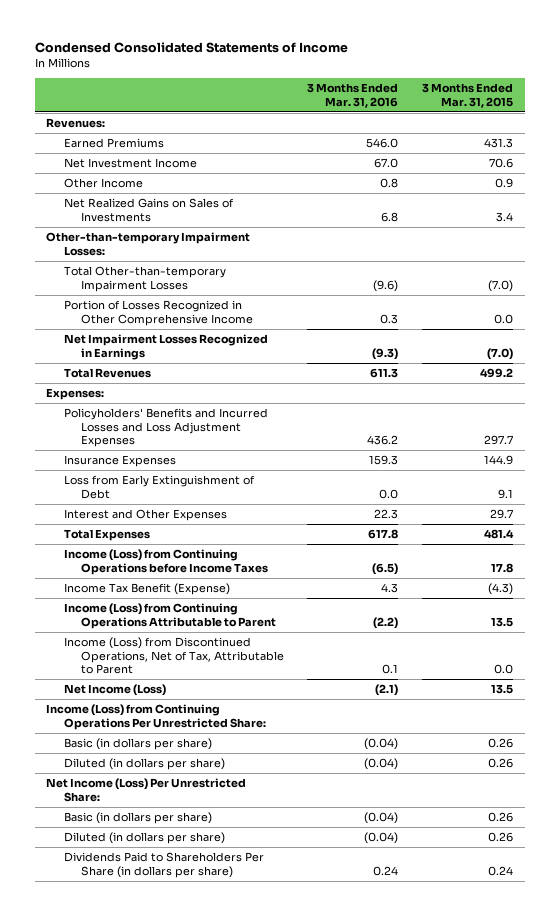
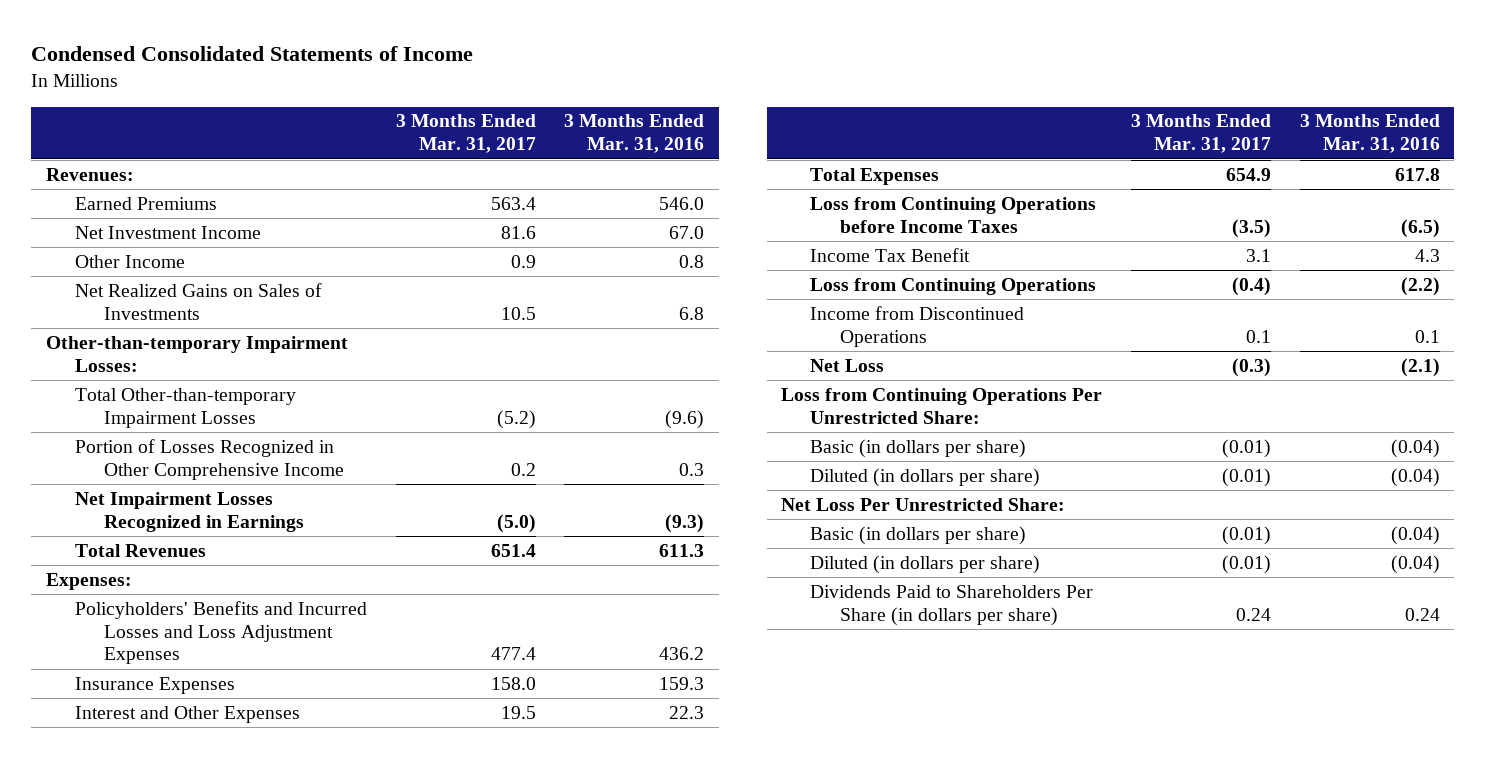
[422,82,514,108] 3 Months Ended Mar. 31, 2015 -> none
none -> [395,114,536,154] 3 Months Ended Mar. 31, 2017
[63,475,255,499] Loss from Early Extinguishment of Debt -> none
[63,549,268,575] Income (Loss) from Continuing Operations before Income Taxes -> [810,196,1097,233] Loss from Continuing Operations before Income Taxes
[63,583,230,596] Income Tax Benefit (Expense) -> [810,247,971,262] Income Tax Benefit
[63,603,276,629] Income (Loss) from Continuing Operations Attributable to Parent -> [810,277,1097,295] Loss from Continuing Operations
[63,637,284,675] Income (Loss) from Discontinued Operations, Net of Tax, Attributable to Parent -> [810,305,1025,347] Income from Discontinued Operations
[63,684,166,697] Net Income (Loss) -> [810,358,885,372] Net Loss
[46,704,266,730] Income (Loss) from Continuing Operations Per Unrestricted Share: -> [781,387,1103,424] Loss from Continuing Operations Per Unrestricted Share:
[46,778,247,802] Net Income (Loss) Per Unrestricted Share: -> [781,497,1066,511] Net Loss Per Unrestricted Share:

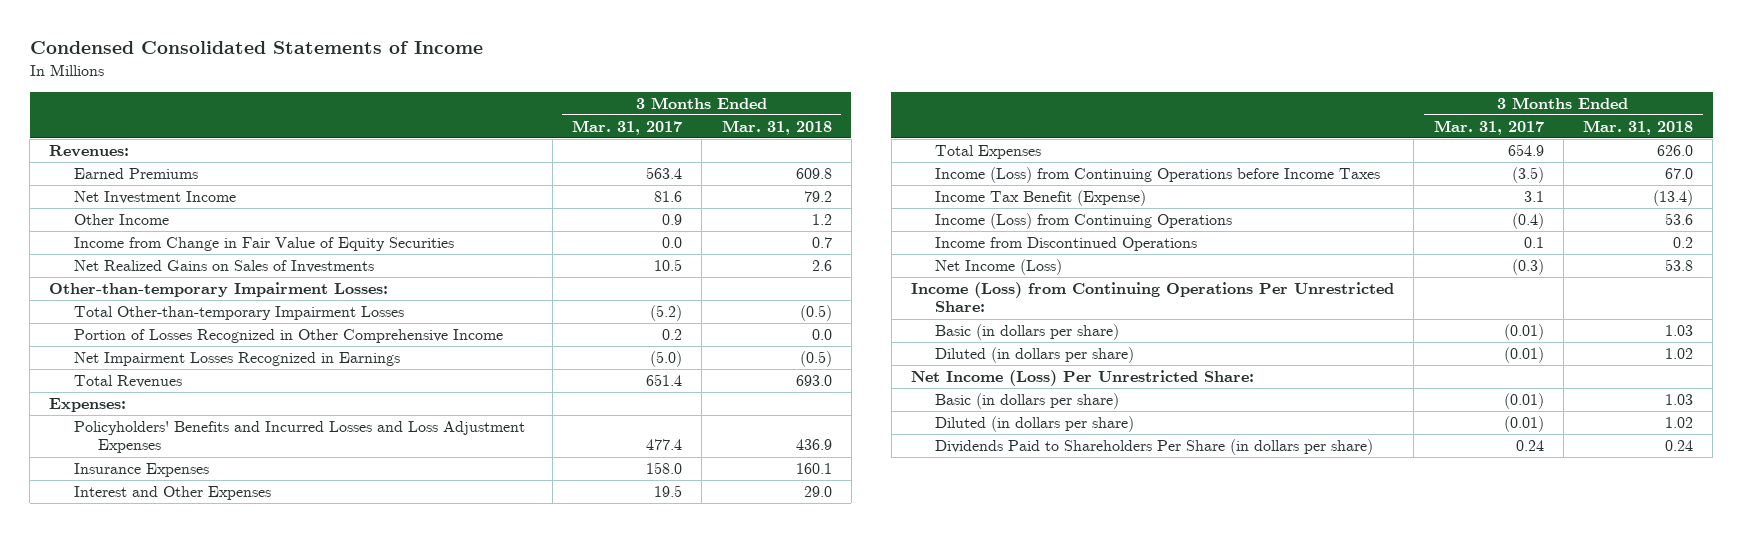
[564,114,705,154] 3 Months Ended Mar. 31, 2016 -> none
none -> [721,119,832,135] Mar. 31, 2018
none -> [73,237,454,252] Income from Change in Fair Value of Equity Securities
[810,196,1097,233] Loss from Continuing Operations before Income Taxes -> [935,167,1381,184] Income (Loss) from Continuing Operations before Income Taxes
[810,247,971,262] Income Tax Benefit -> [935,190,1147,207] Income Tax Benefit (Expense)
[810,277,1097,295] Loss from Continuing Operations -> [935,213,1233,230] Income (Loss) from Continuing Operations
[810,358,885,372] Net Loss -> [935,259,1063,276] Net Income (Loss)
[781,387,1103,424] Loss from Continuing Operations Per Unrestricted Share: -> [910,282,1394,313] Income (Loss) from Continuing Operations Per Unrestricted Share:
[781,497,1066,511] Net Loss Per Unrestricted Share: -> [910,370,1254,387] Net Income (Loss) Per Unrestricted Share:

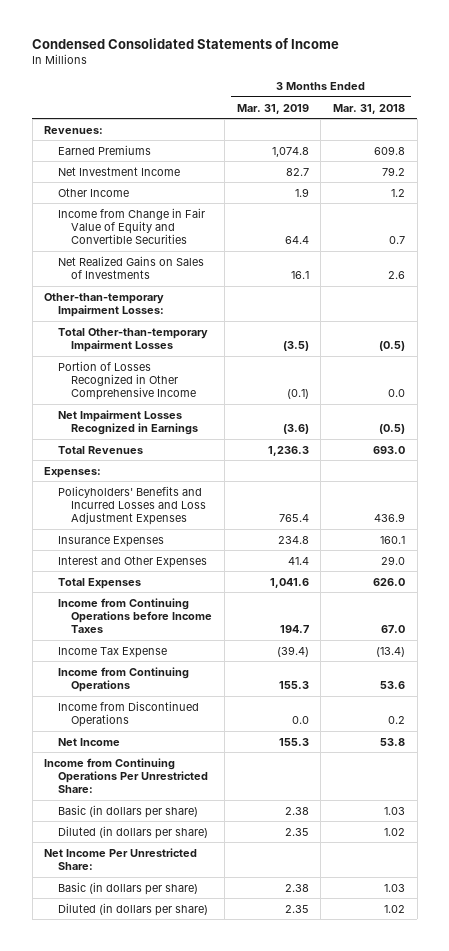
[571,119,682,135] Mar. 31, 2017 -> none
none -> [236,103,309,114] Mar. 31, 2019
[73,237,454,252] Income from Change in Fair Value of Equity Securities -> [57,207,205,245] Income from Change in Fair Value of Equity and Convertible Securities
[935,167,1381,184] Income (Loss) from Continuing Operations before Income Taxes -> [57,597,213,634] Income from Continuing Operations before Income Taxes
[935,190,1147,207] Income Tax Benefit (Expense) -> [57,646,167,658] Income Tax Expense
[935,213,1233,230] Income (Loss) from Continuing Operations -> [57,666,189,692] Income from Continuing Operations
[935,259,1063,276] Net Income (Loss) -> [57,737,120,746] Net Income
[910,282,1394,313] Income (Loss) from Continuing Operations Per Unrestricted Share: -> [44,757,208,794] Income from Continuing Operations Per Unrestricted Share:
[910,370,1254,387] Net Income (Loss) Per Unrestricted Share: -> [44,847,198,870] Net Income Per Unrestricted Share:
[935,439,1374,456] Dividends Paid to Shareholders Per Share (in dollars per share) -> none

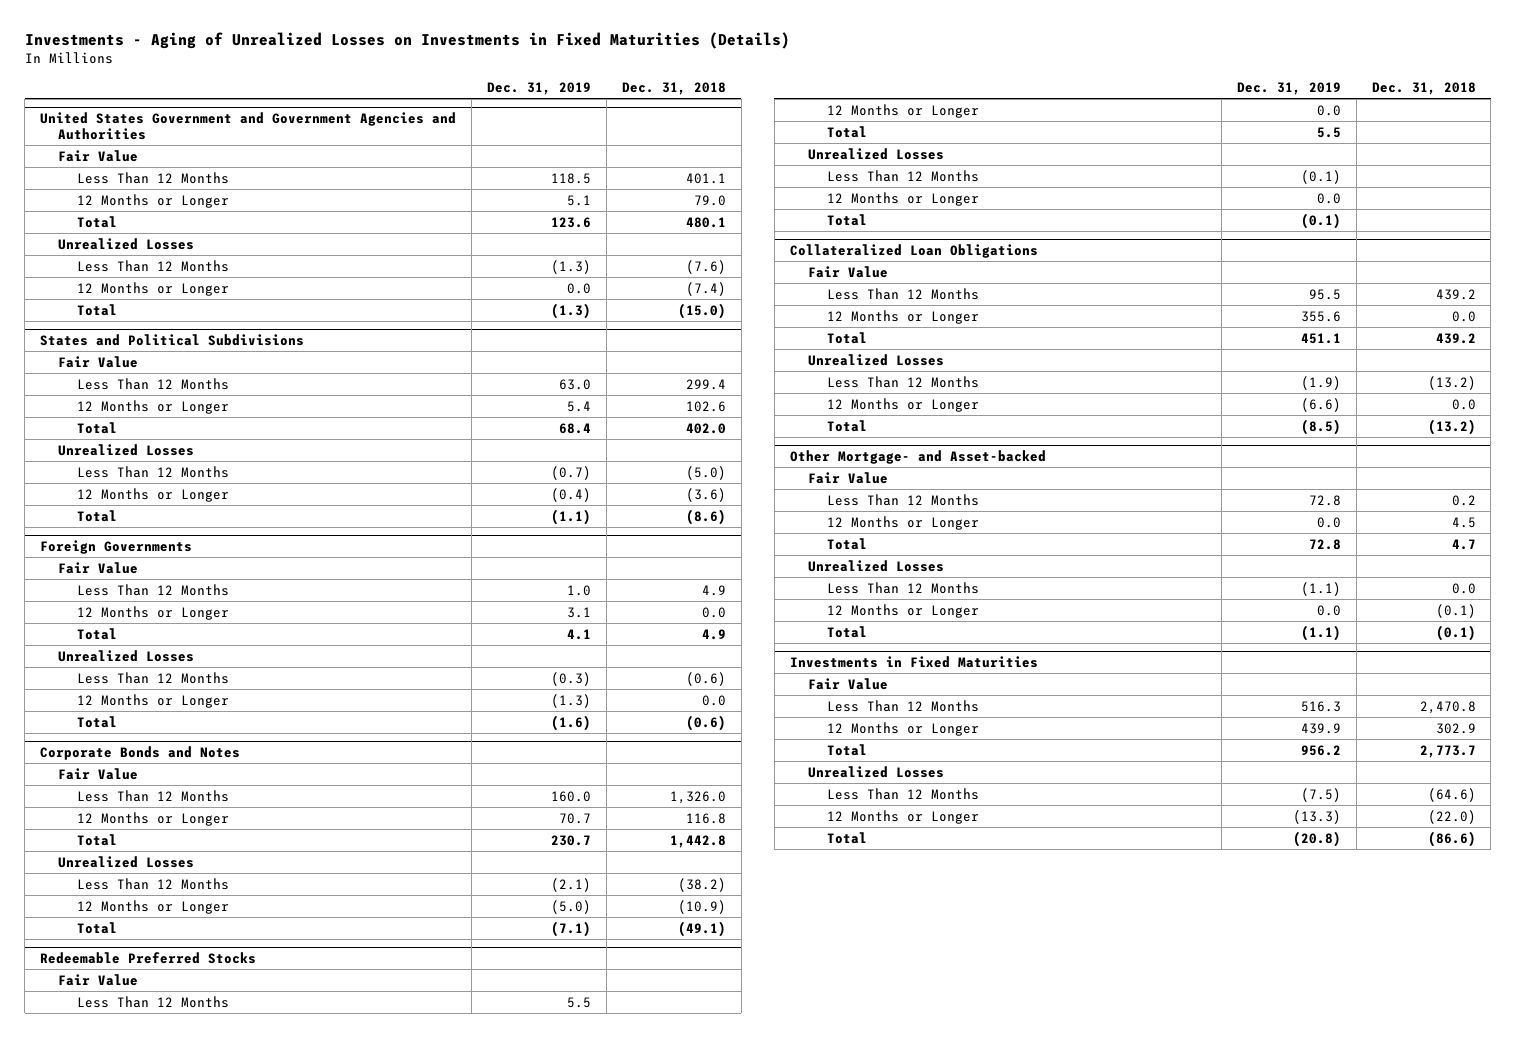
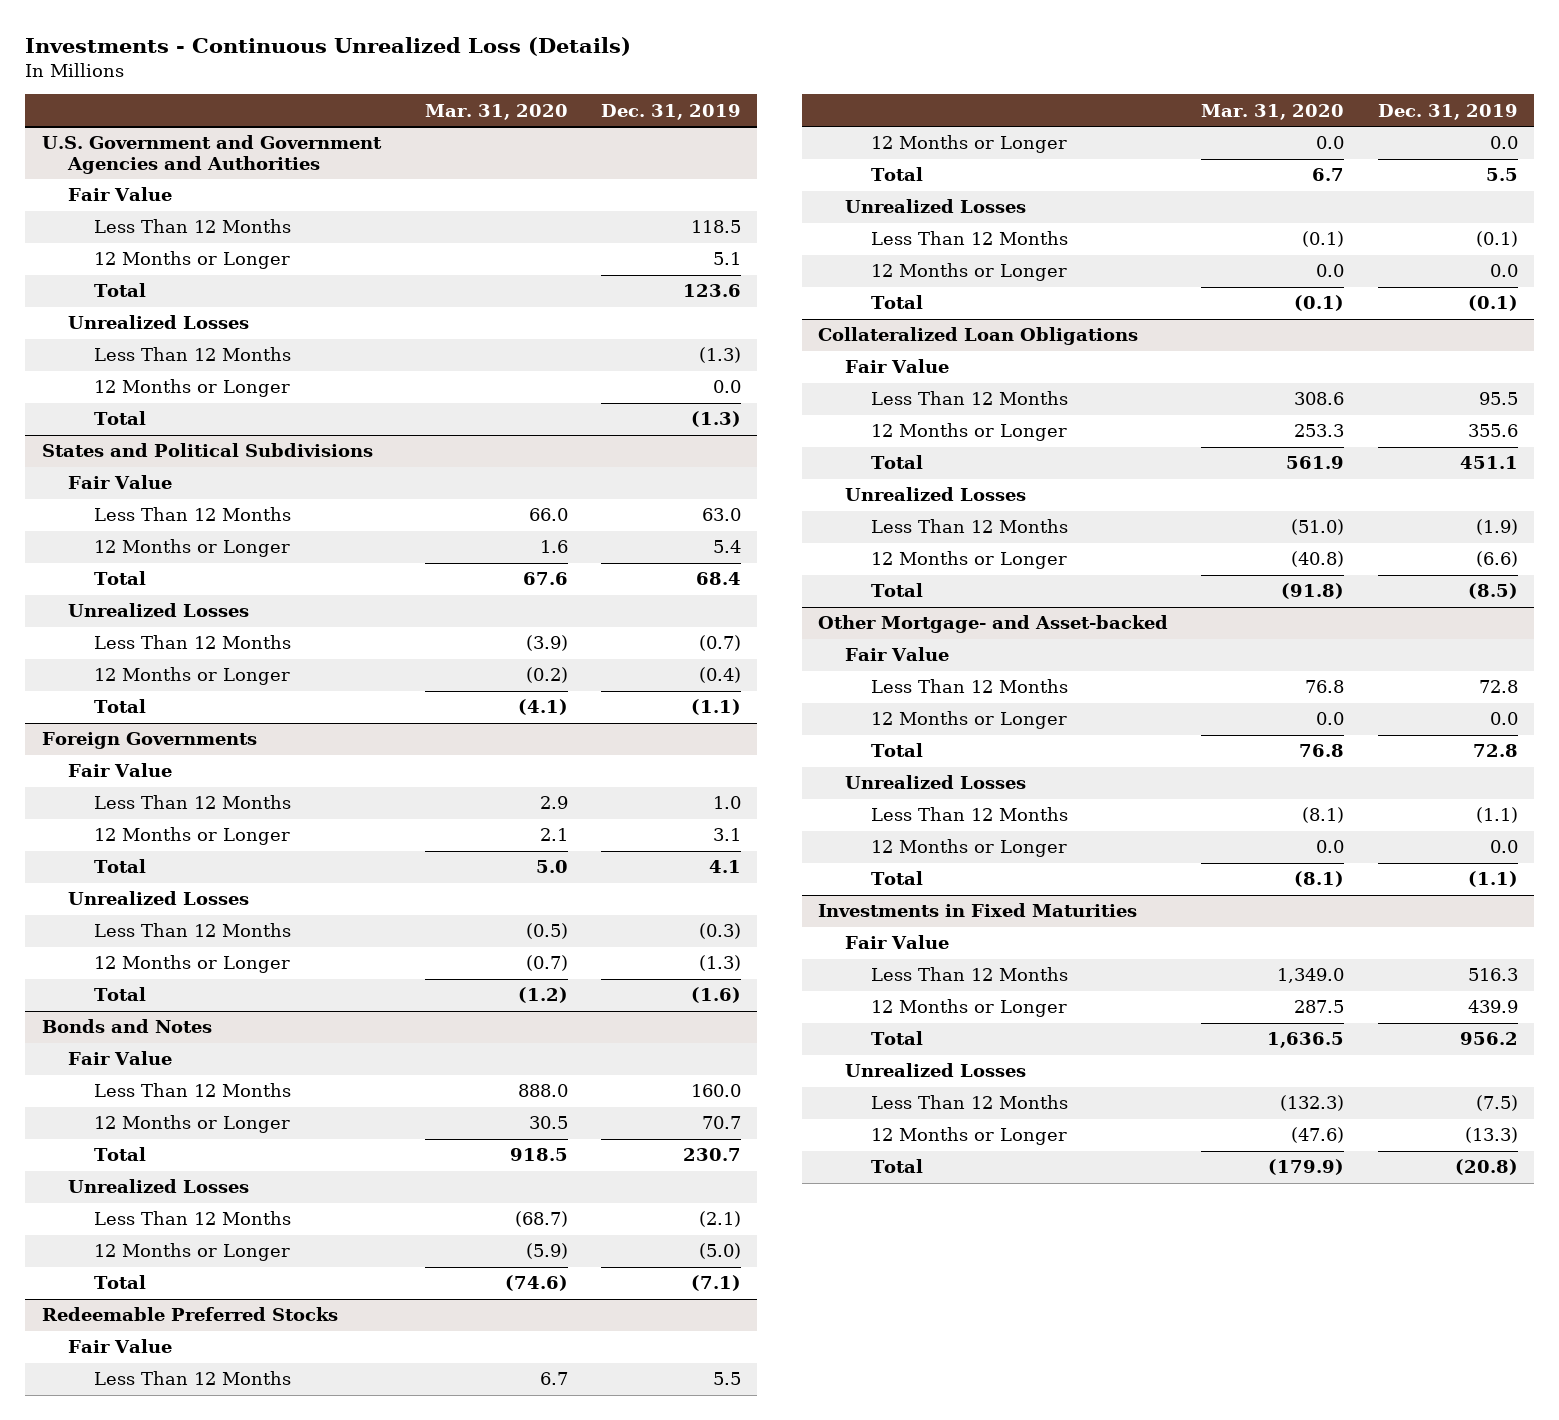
[24,32,790,50] Investments - Aging of Unrealized Losses on Investments in Fixed Maturities (Details) -> [25,36,632,56] Investments - Continuous Unrealized Loss (Details)
[621,81,726,95] Dec. 31, 2018 -> none
none -> [424,103,568,120] Mar. 31, 2020
[40,111,457,141] United States Government and Government Agencies and Authorities -> [41,135,382,174] U.S. Government and Government Agencies and Authorities
[40,745,241,760] Corporate Bonds and Notes -> [41,1019,212,1034] Bonds and Notes

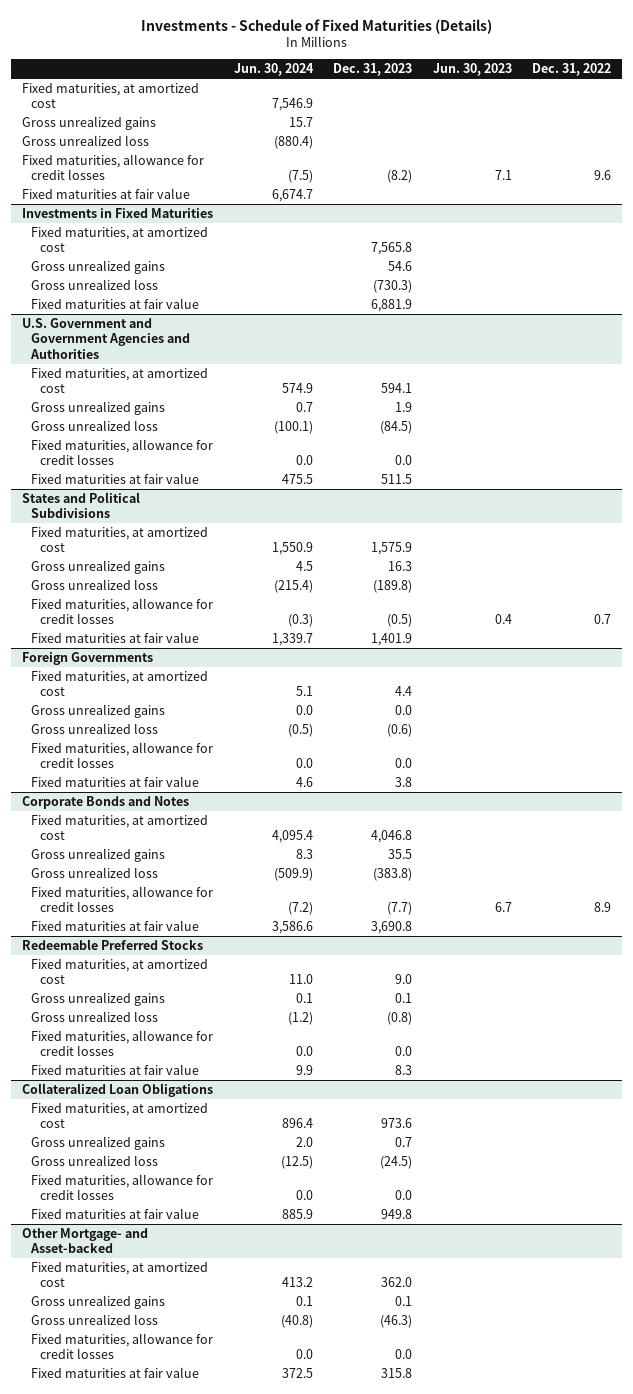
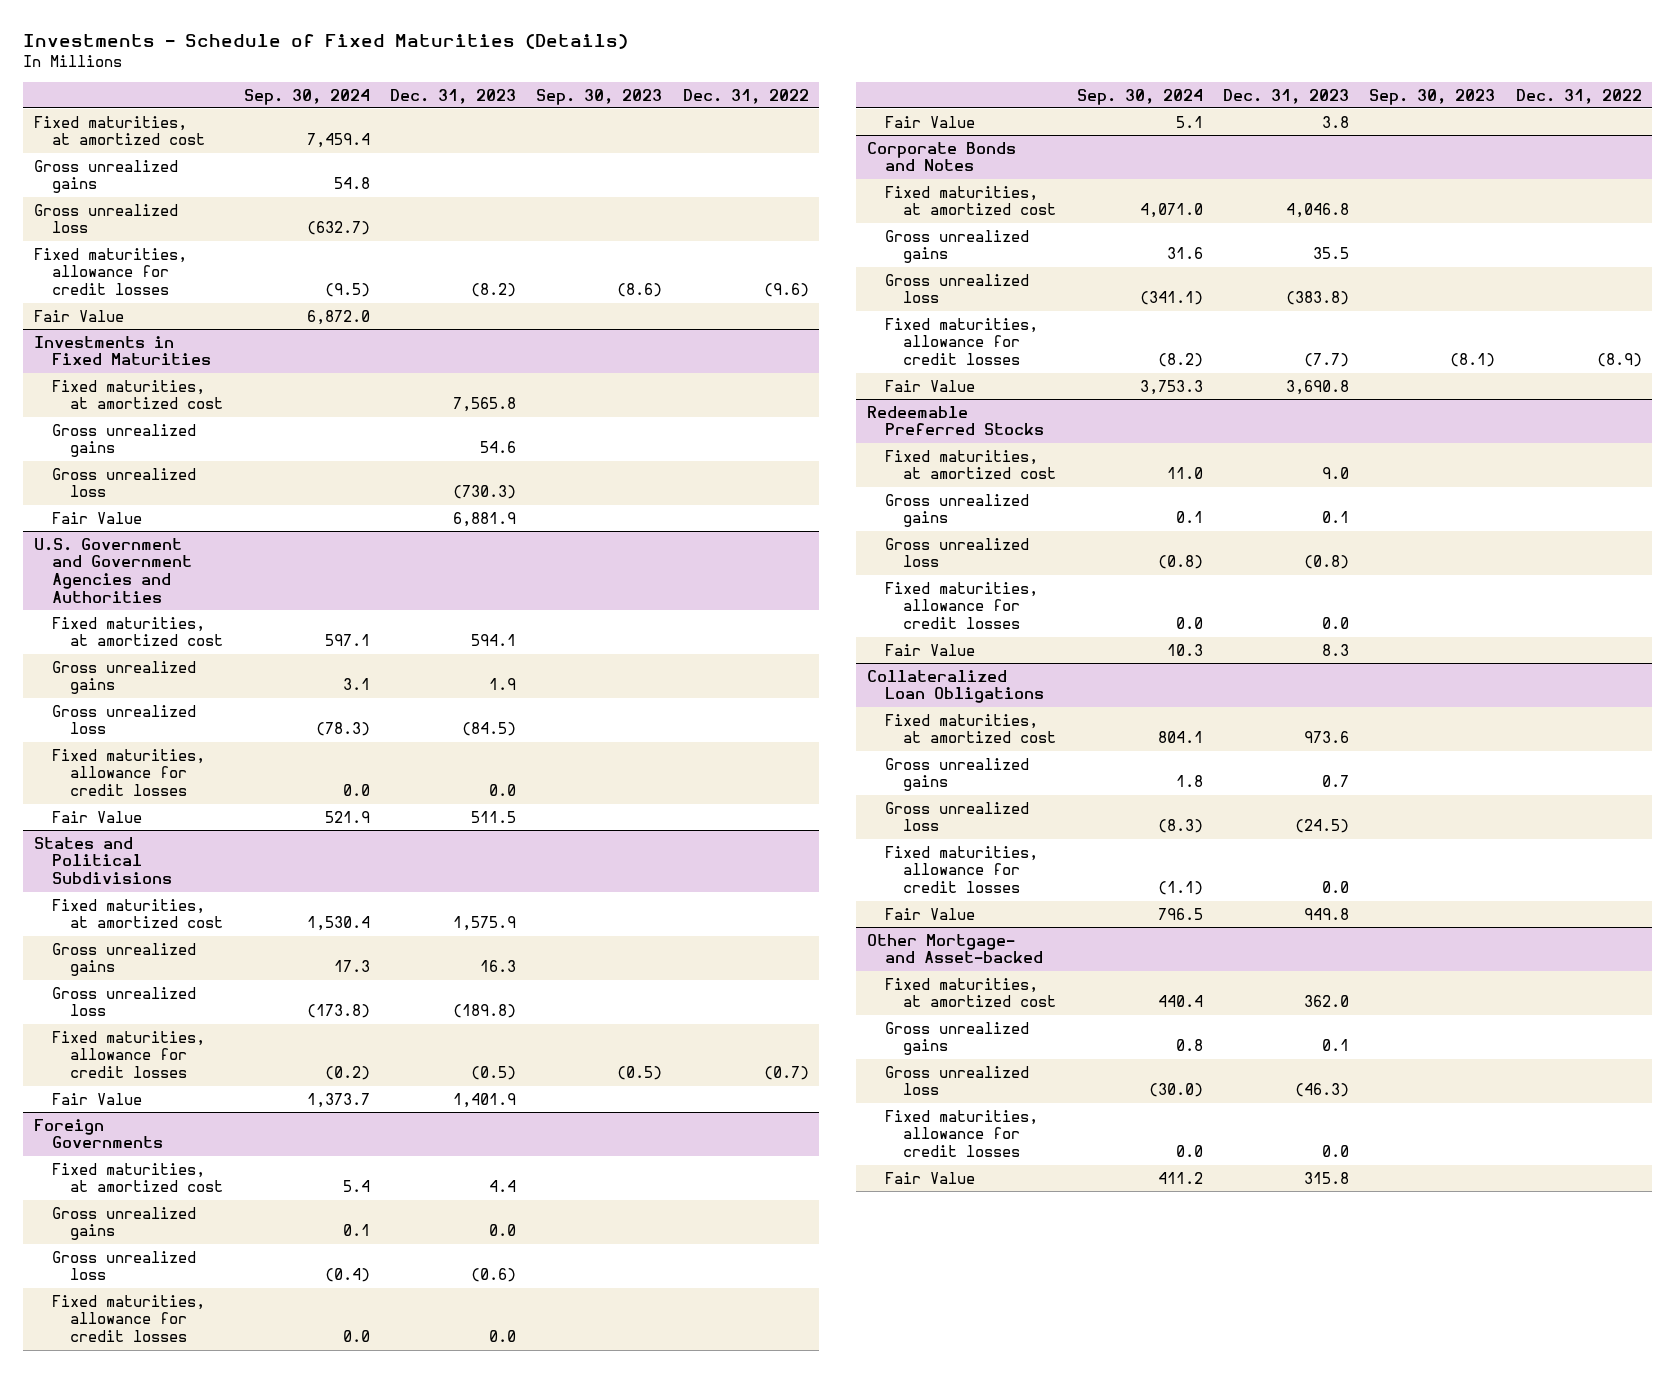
[233,63,314,77] Jun. 30, 2024 -> none
[432,63,512,77] Jun. 30, 2023 -> none
none -> [243,88,370,105] Sep. 30, 2024
none -> [536,88,663,105] Sep. 30, 2023
[594,170,612,181] 9.6 -> [763,283,809,298] (9.6)
[21,187,190,199] Fixed maturities at fair value -> [33,309,124,322] Fair Value
[31,297,200,309] Fixed maturities at fair value -> [52,511,143,524] Fair Value
[31,472,200,484] Fixed maturities at fair value -> [52,810,143,823] Fair Value
[594,614,612,625] 0.7 -> [763,1066,809,1081] (0.7)
[31,631,200,643] Fixed maturities at fair value -> [52,1092,143,1105] Fair Value
[31,775,200,787] Fixed maturities at fair value -> [885,115,976,128] Fair Value
[594,902,612,913] 8.9 -> [1596,353,1642,368] (8.9)
[31,919,200,931] Fixed maturities at fair value -> [885,379,976,392] Fair Value
[31,1063,200,1075] Fixed maturities at fair value -> [885,643,976,656] Fair Value
[31,1207,200,1219] Fixed maturities at fair value -> [885,907,976,920] Fair Value
[31,1366,200,1378] Fixed maturities at fair value -> [885,1171,976,1184] Fair Value

